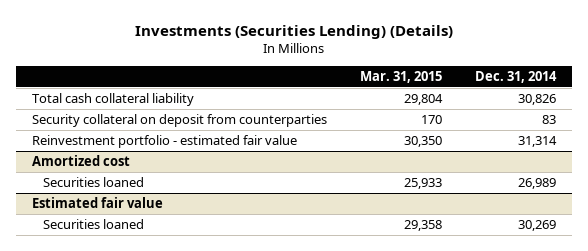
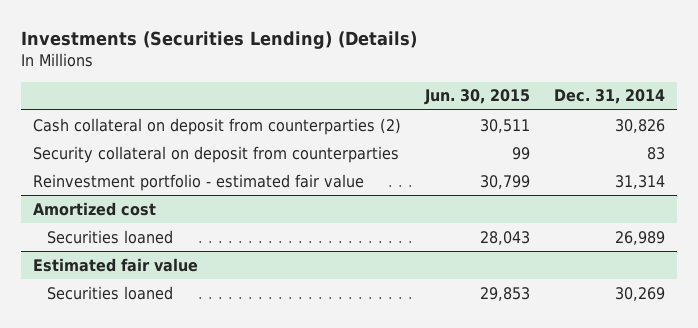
[360,71,443,84] Mar. 31, 2015 -> none
none -> [424,89,531,106] Jun. 30, 2015
[32,92,195,106] Total cash collateral liability -> [33,117,402,135] Cash collateral on deposit from counterparties (2)

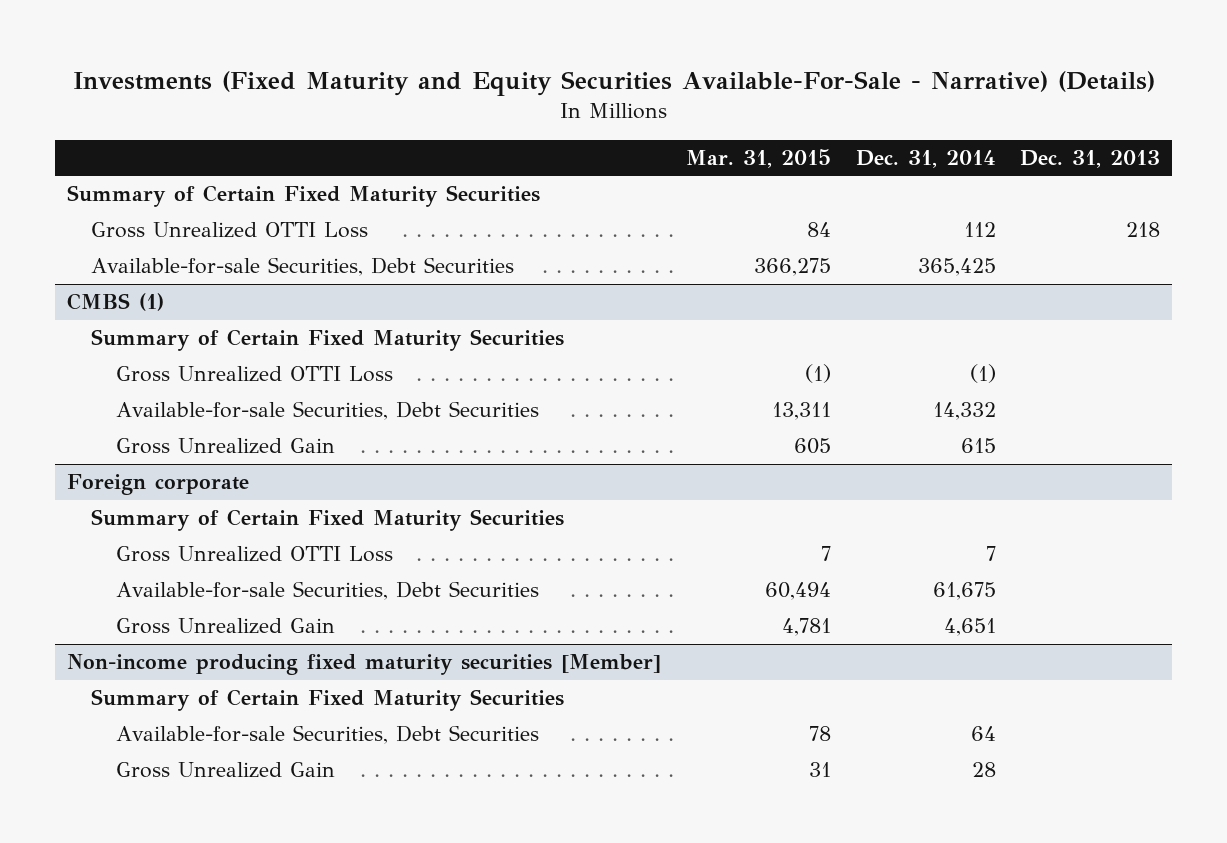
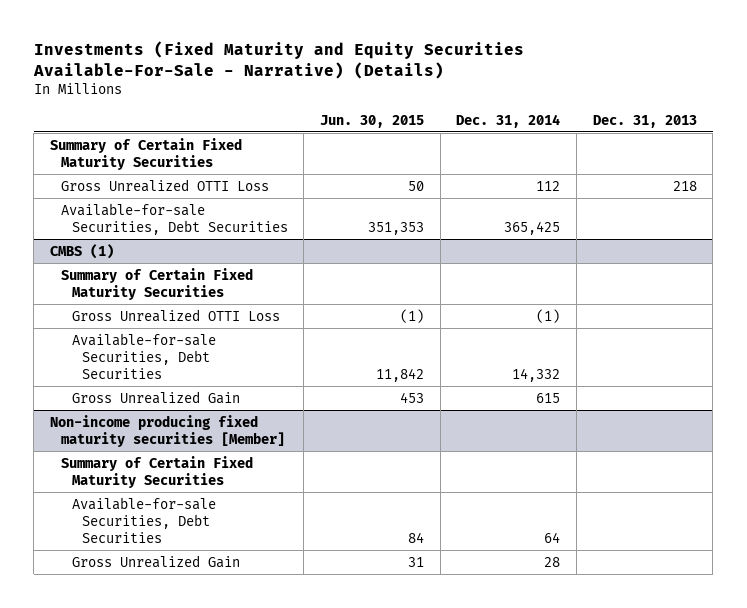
[685,149,831,169] Mar. 31, 2015 -> none
none -> [319,114,424,128] Jun. 30, 2015
[67,474,250,496] Foreign corporate -> none
[91,509,565,532] Summary of Certain Fixed Maturity Securities -> none
[115,546,393,563] Gross Unrealized OTTI Loss -> none
[115,581,539,601] Available-for-sale Securities, Debt Securities -> none
[115,618,335,635] Gross Unrealized Gain -> none

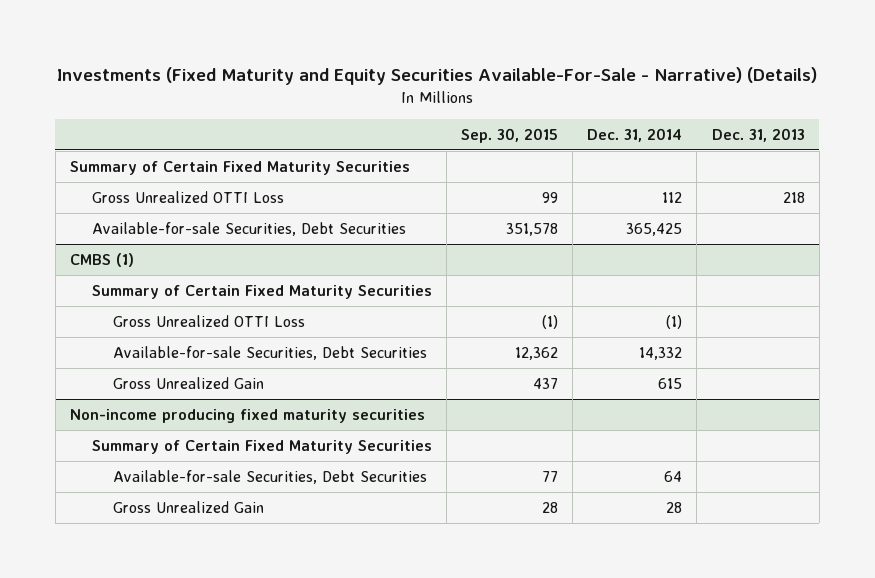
[319,114,424,128] Jun. 30, 2015 -> none
none -> [461,127,559,143] Sep. 30, 2015
[50,414,285,447] Non-income producing fixed maturity securities [Member] -> [70,408,426,423] Non-income producing fixed maturity securities

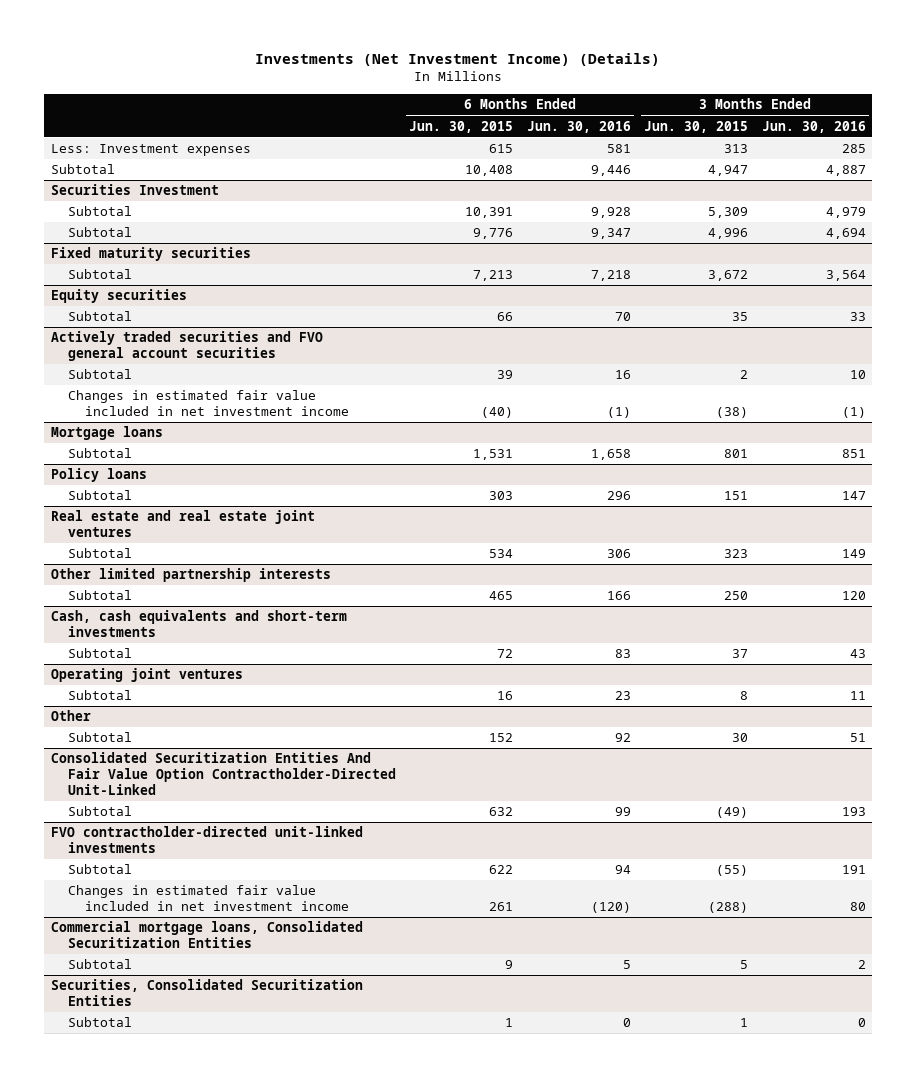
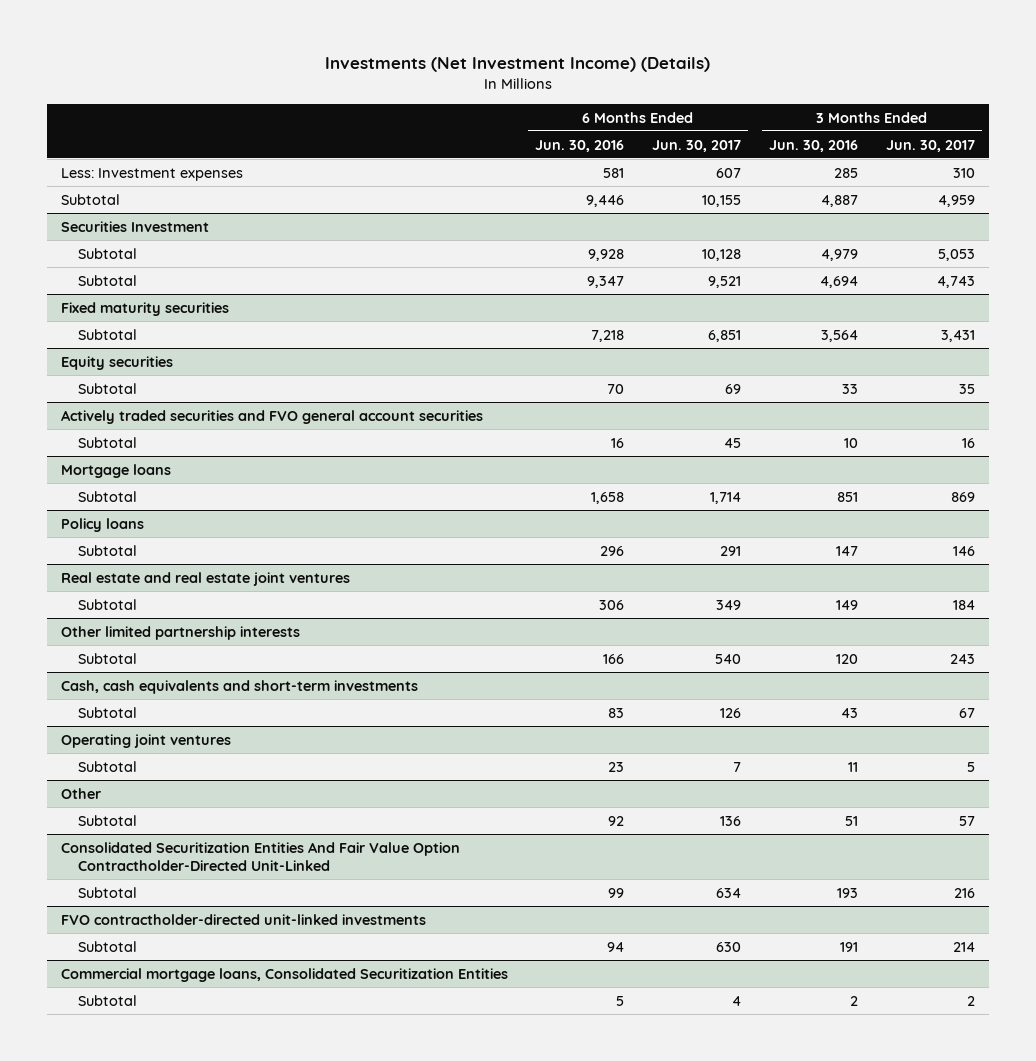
[409,120,514,133] Jun. 30, 2015 -> none
[644,120,749,133] Jun. 30, 2015 -> none
none -> [652,139,742,152] Jun. 30, 2017
none -> [886,139,976,152] Jun. 30, 2017
[68,390,350,417] Changes in estimated fair value included in net investment income -> none
[68,885,350,912] Changes in estimated fair value included in net investment income -> none
[50,979,363,1007] Securities, Consolidated Securitization Entities -> none
[68,1017,133,1028] Subtotal -> none

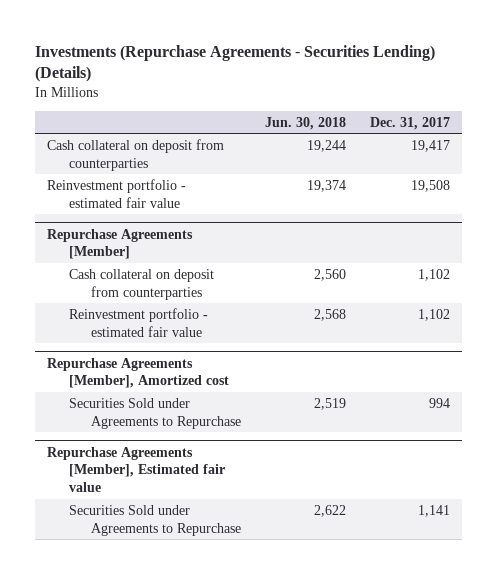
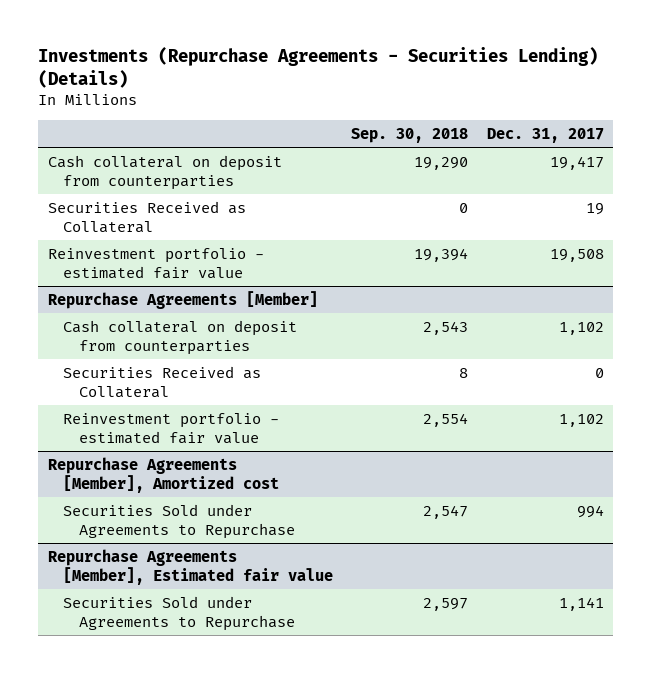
[265,116,347,130] Jun. 30, 2018 -> none
none -> [351,127,469,143] Sep. 30, 2018
none -> [47,200,246,233] Securities Received as Collateral
none -> [63,365,262,398] Securities Received as Collateral

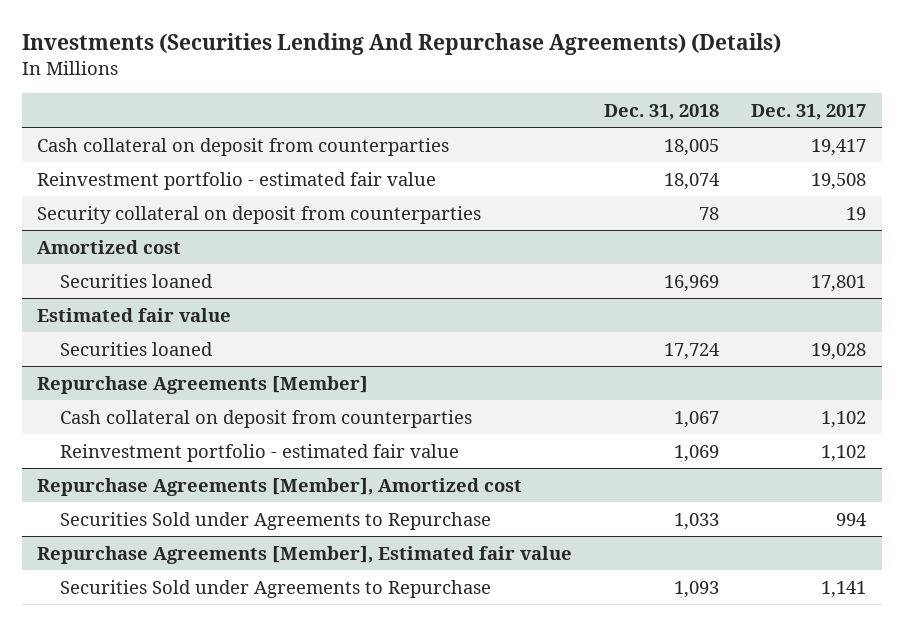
[38,46,599,88] Investments (Repurchase Agreements - Securities Lending) (Details) -> [21,33,781,56] Investments (Securities Lending And Repurchase Agreements) (Details)
[351,127,469,143] Sep. 30, 2018 -> none
none -> [604,103,720,120] Dec. 31, 2018
[47,200,246,233] Securities Received as Collateral -> none
none -> [37,205,482,224] Security collateral on deposit from counterparties
none -> [37,239,182,254] Amortized cost
none -> [59,273,213,288] Securities loaned
none -> [37,307,232,322] Estimated fair value
none -> [59,341,213,356] Securities loaned
[63,365,262,398] Securities Received as Collateral -> none

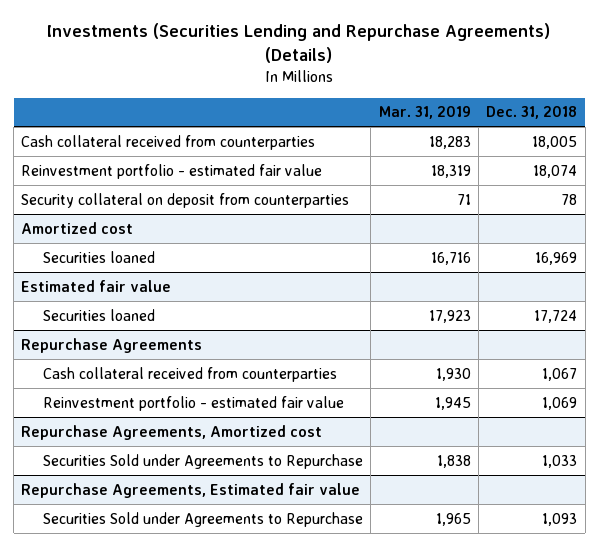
[21,33,781,56] Investments (Securities Lending And Repurchase Agreements) (Details) -> [47,23,551,64] Investments (Securities Lending and Repurchase Agreements) (Details)
[750,103,866,120] Dec. 31, 2017 -> none
none -> [378,106,471,120] Mar. 31, 2019
[37,137,450,156] Cash collateral on deposit from counterparties -> [21,134,316,150] Cash collateral received from counterparties
[37,375,369,394] Repurchase Agreements [Member] -> [21,337,203,353] Repurchase Agreements
[59,409,472,428] Cash collateral on deposit from counterparties -> [42,366,337,382] Cash collateral received from counterparties
[37,477,523,496] Repurchase Agreements [Member], Amortized cost -> [21,424,323,440] Repurchase Agreements, Amortized cost
[37,545,573,564] Repurchase Agreements [Member], Estimated fair value -> [21,482,361,498] Repurchase Agreements, Estimated fair value

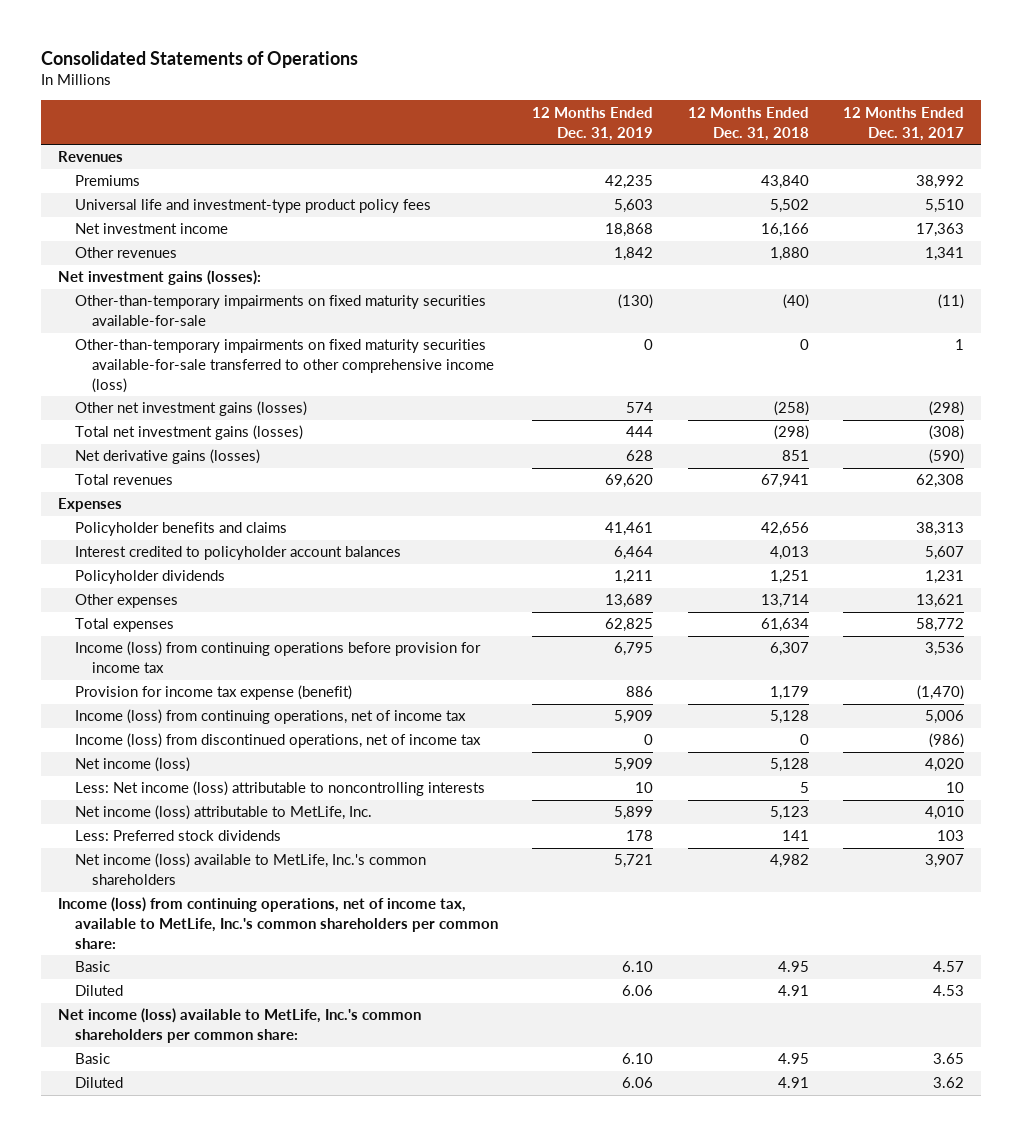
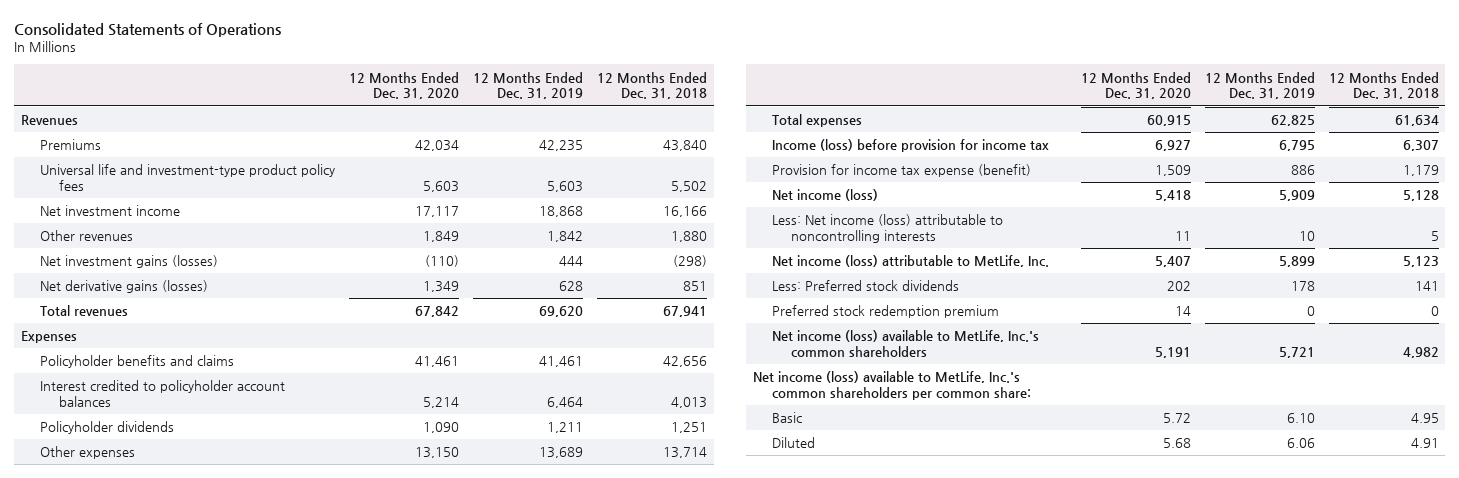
[842,106,964,141] 12 Months Ended Dec. 31, 2017 -> none
none -> [348,71,459,100] 12 Months Ended Dec. 31, 2020
[57,270,261,286] Net investment gains (losses): -> none
[75,295,487,327] Other-than-temporary impairments on fixed maturity securities available-for-sale -> none
[75,339,495,393] Other-than-temporary impairments on fixed maturity securities available-for-sale transferred to other comprehensive income (loss) -> none
[75,401,308,417] Other net investment gains (losses) -> none
[75,425,304,441] Total net investment gains (losses) -> [40,255,219,269] Net investment gains (losses)
[75,641,482,674] Income (loss) from continuing operations before provision for income tax -> [772,139,1050,153] Income (loss) before provision for income tax
[75,709,467,725] Income (loss) from continuing operations, net of income tax -> none
[75,733,482,749] Income (loss) from discontinued operations, net of income tax -> none
none -> [772,305,1000,319] Preferred stock redemption premium
[57,897,499,949] Income (loss) from continuing operations, net of income tax, available to MetLife, Inc.'s common shareholders per common share: -> none
[75,961,111,973] Basic -> none
[75,985,124,997] Diluted -> none

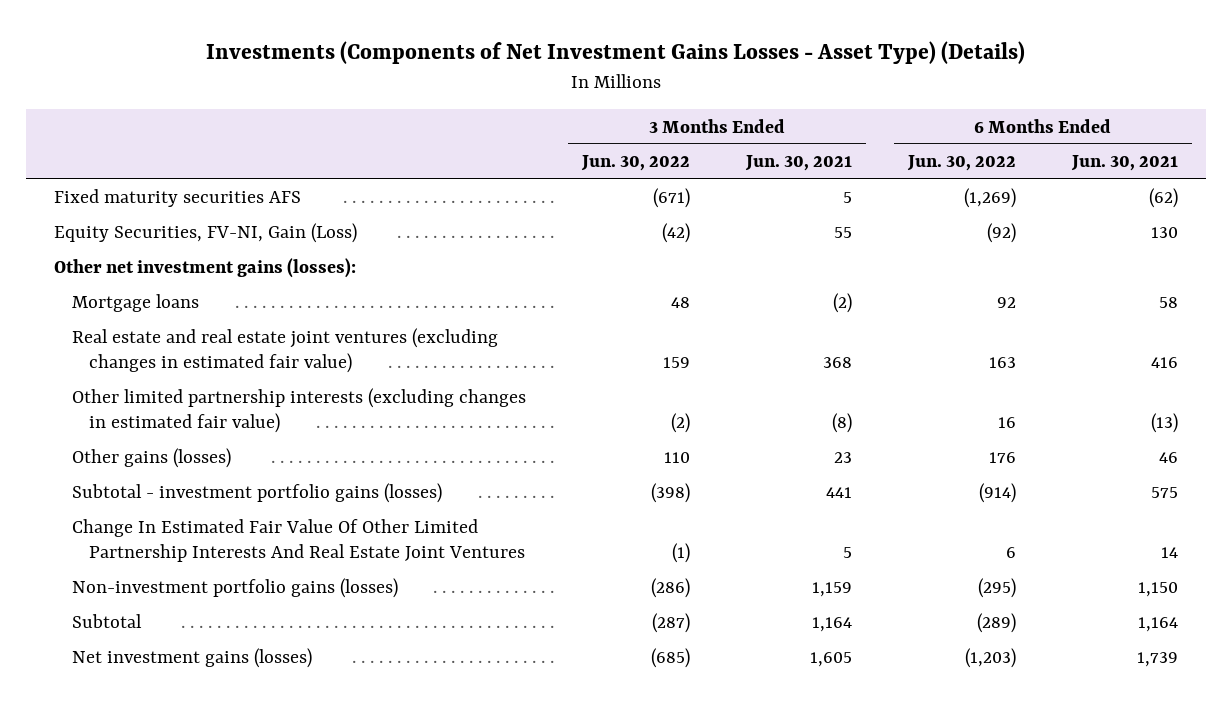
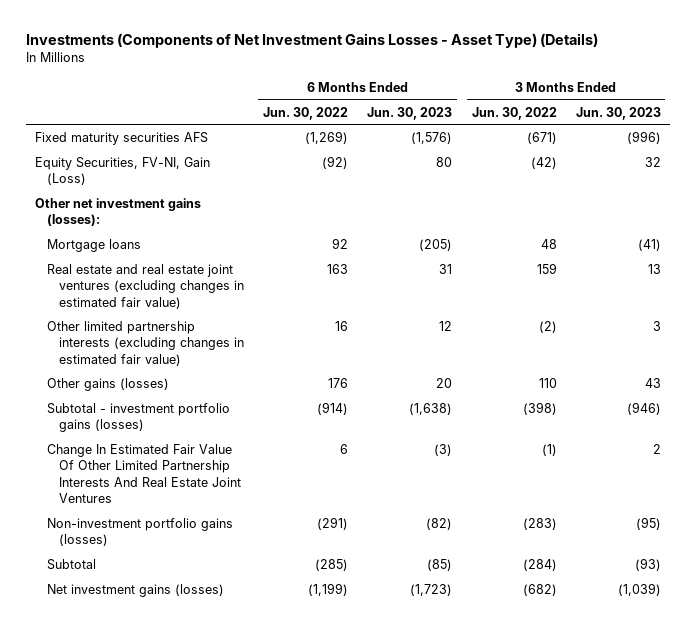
[744,155,852,172] Jun. 30, 2021 -> none
[1070,155,1178,172] Jun. 30, 2021 -> none
none -> [367,106,453,120] Jun. 30, 2023
none -> [575,106,661,120] Jun. 30, 2023
[650,578,690,599] (286) -> [522,517,557,530] (283)
[977,578,1016,599] (295) -> [317,516,349,530] (291)
[651,613,690,634] (287) -> [522,558,557,571] (284)
[976,613,1016,634] (289) -> [315,558,349,571] (285)
[650,648,690,669] (685) -> [522,583,557,596] (682)
[964,648,1016,669] (1,203) -> [308,582,349,596] (1,199)

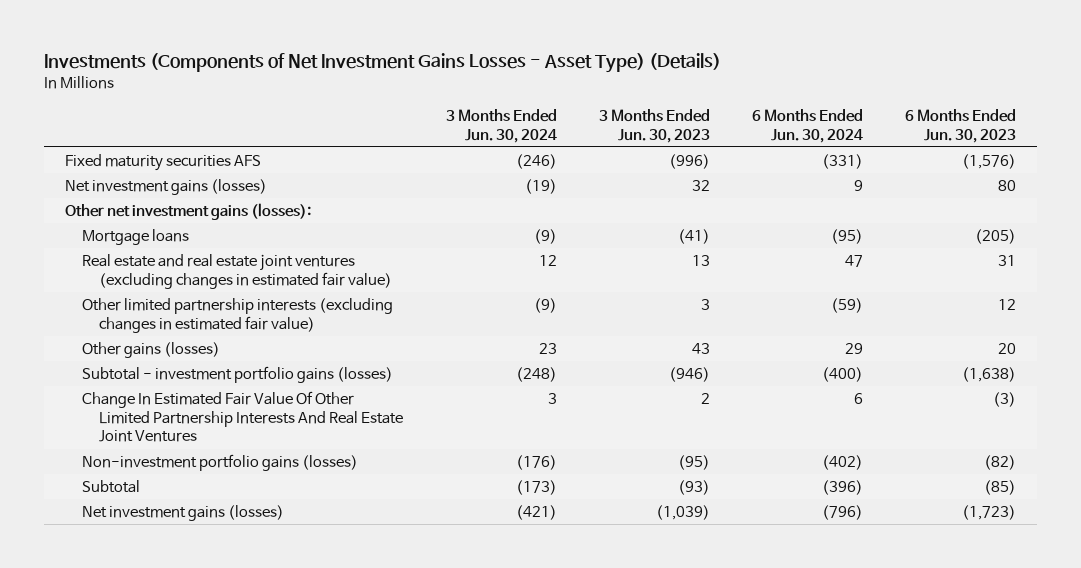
[263,106,349,120] Jun. 30, 2022 -> none
[471,106,557,120] Jun. 30, 2022 -> none
none -> [445,108,557,143] 3 Months Ended Jun. 30, 2024
none -> [752,108,864,143] 6 Months Ended Jun. 30, 2024
[35,156,211,186] Equity Securities, FV-NI, Gain (Loss) -> [65,179,268,196] Net investment gains (losses)

